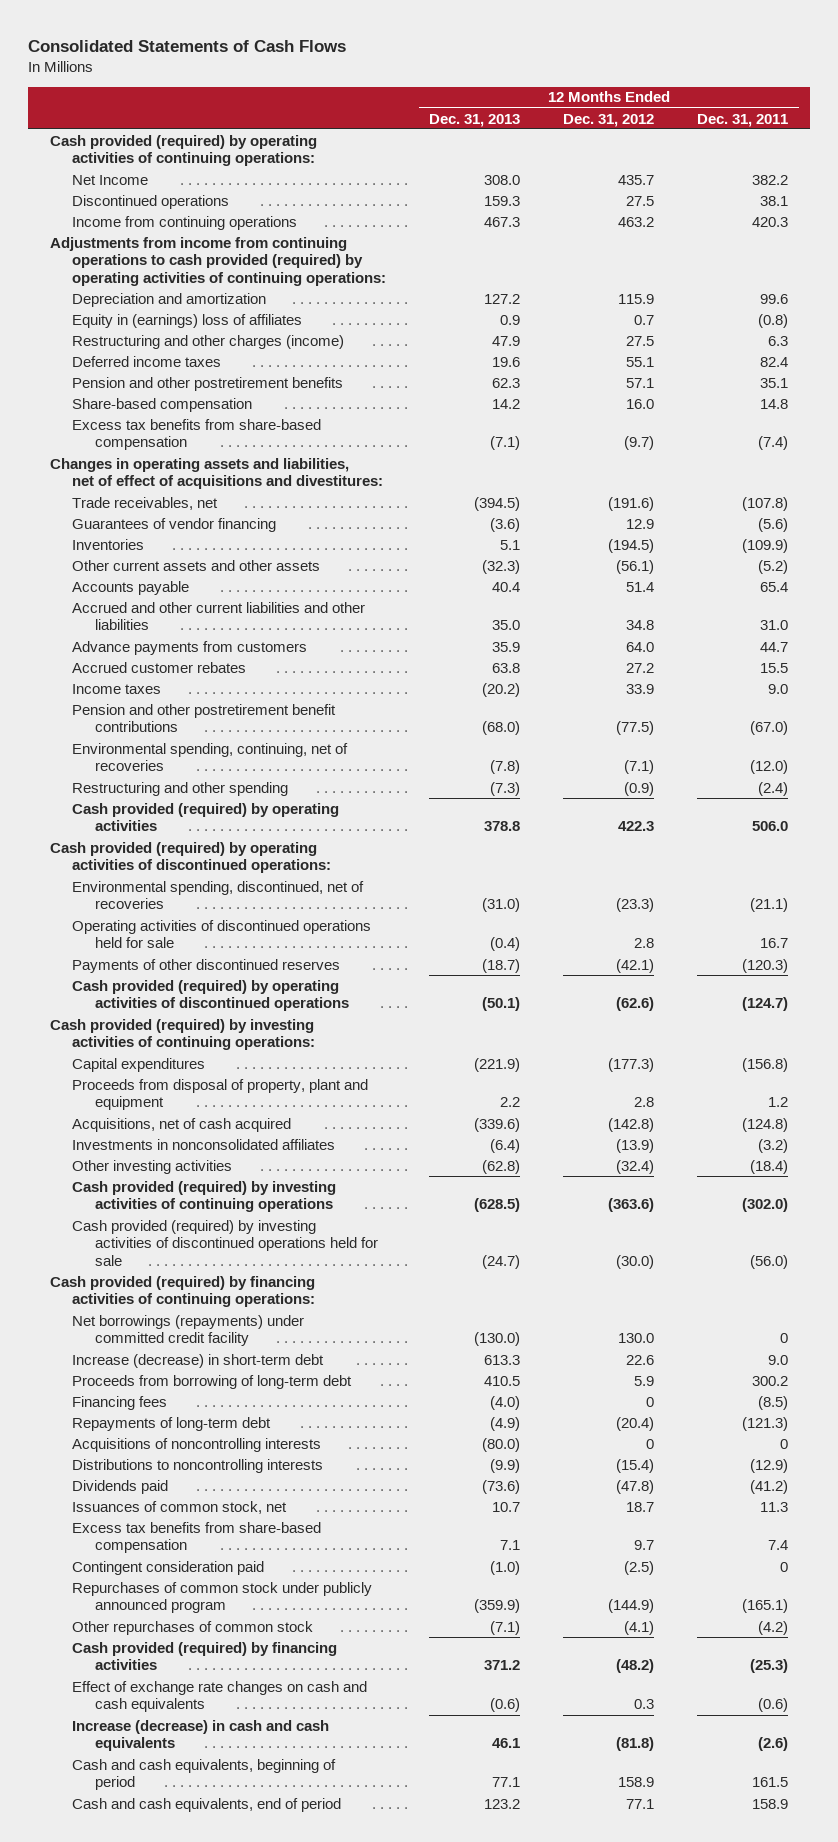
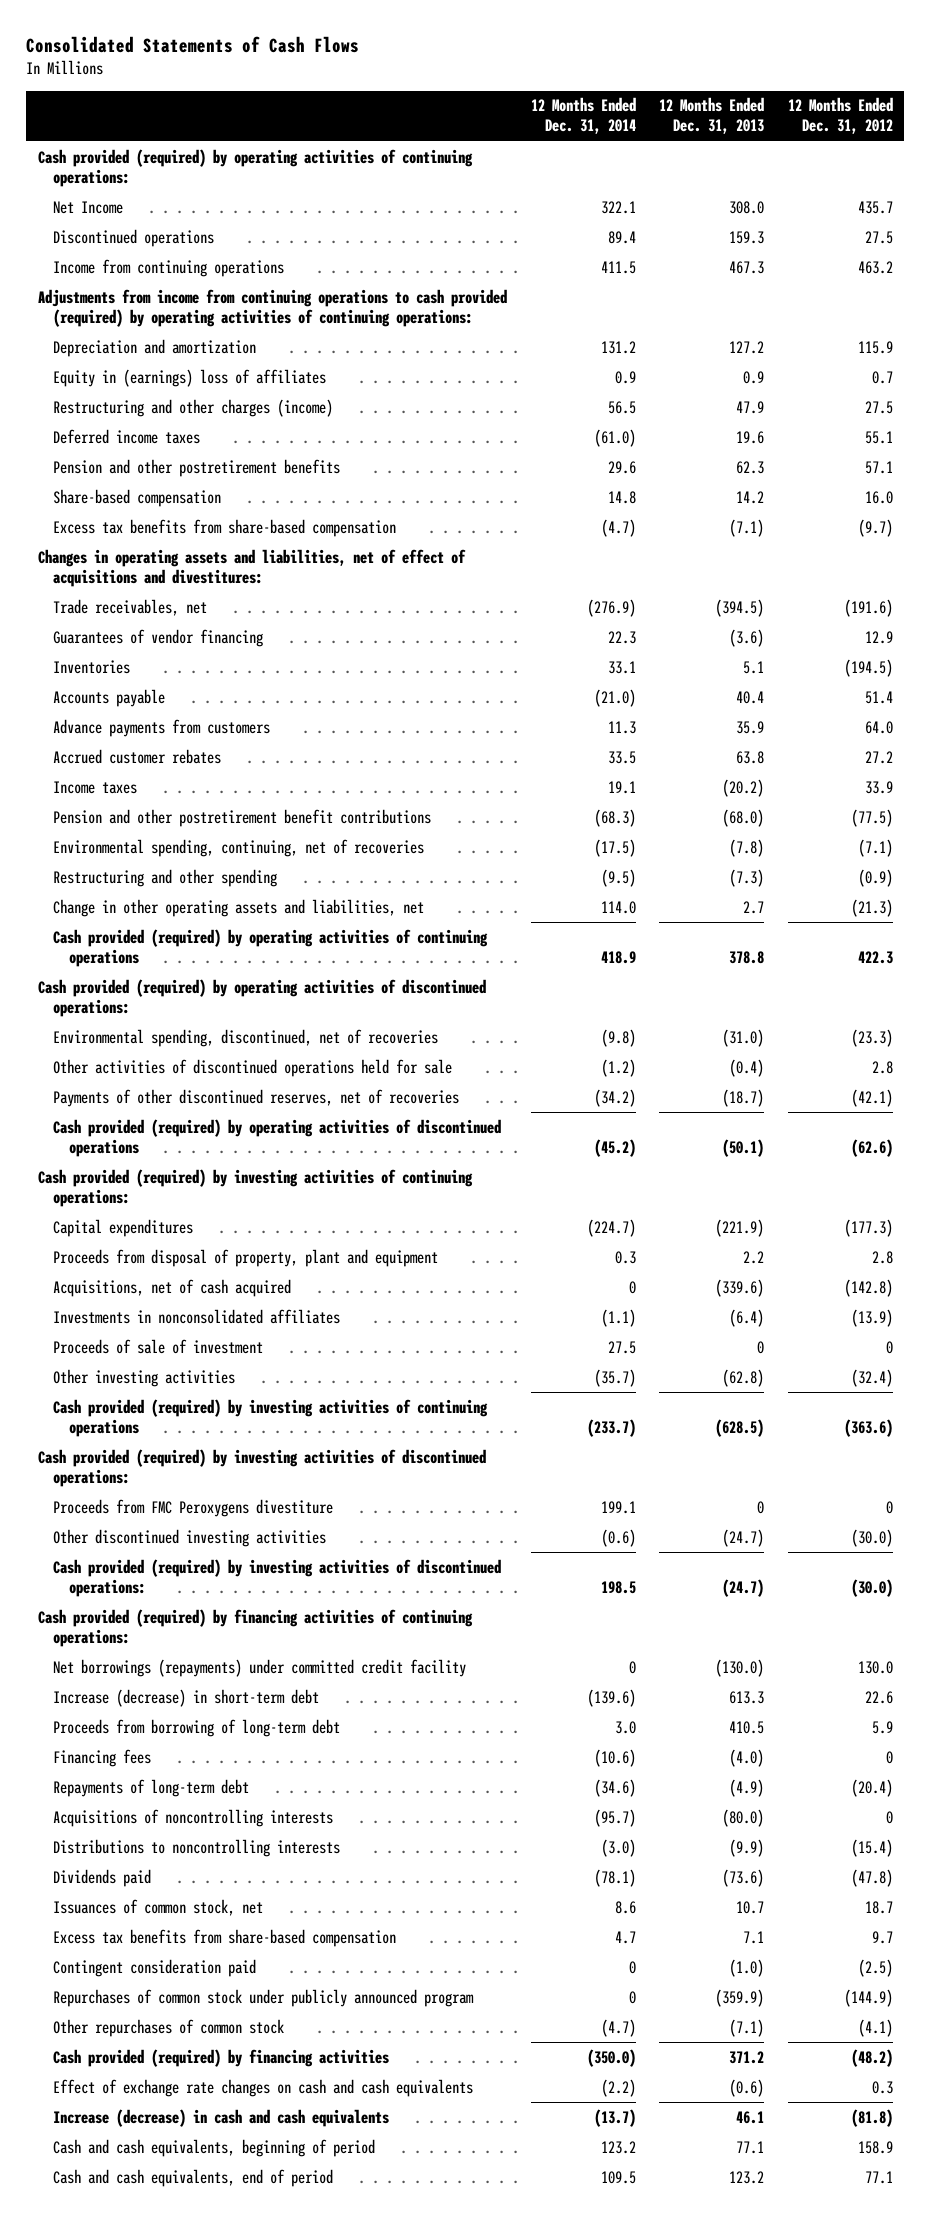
[697,113,789,127] Dec. 31, 2011 -> none
none -> [530,97,636,135] 12 Months Ended Dec. 31, 2014
[72,559,321,571] Other current assets and other assets -> none
[72,601,366,631] Accrued and other current liabilities and other liabilities -> none
none -> [53,898,425,917] Change in other operating assets and liabilities, net
[72,802,340,832] Cash provided (required) by operating activities -> [53,928,489,967] Cash provided (required) by operating activities of continuing operations
[72,919,372,949] Operating activities of discontinued operations held for sale -> [53,1058,453,1077] Other activities of discontinued operations held for sale
[72,958,341,973] Payments of other discontinued reserves -> [53,1088,460,1107] Payments of other discontinued reserves, net of recoveries
none -> [53,1338,264,1354] Proceeds of sale of investment
none -> [38,1448,487,1487] Cash provided (required) by investing activities of discontinued operations:
none -> [53,1498,334,1517] Proceeds from FMC Peroxygens divestiture
none -> [53,1528,327,1547] Other discontinued investing activities
[72,1219,379,1267] Cash provided (required) by investing activities of discontinued operations held for sale -> [53,1558,502,1597] Cash provided (required) by investing activities of discontinued operations:

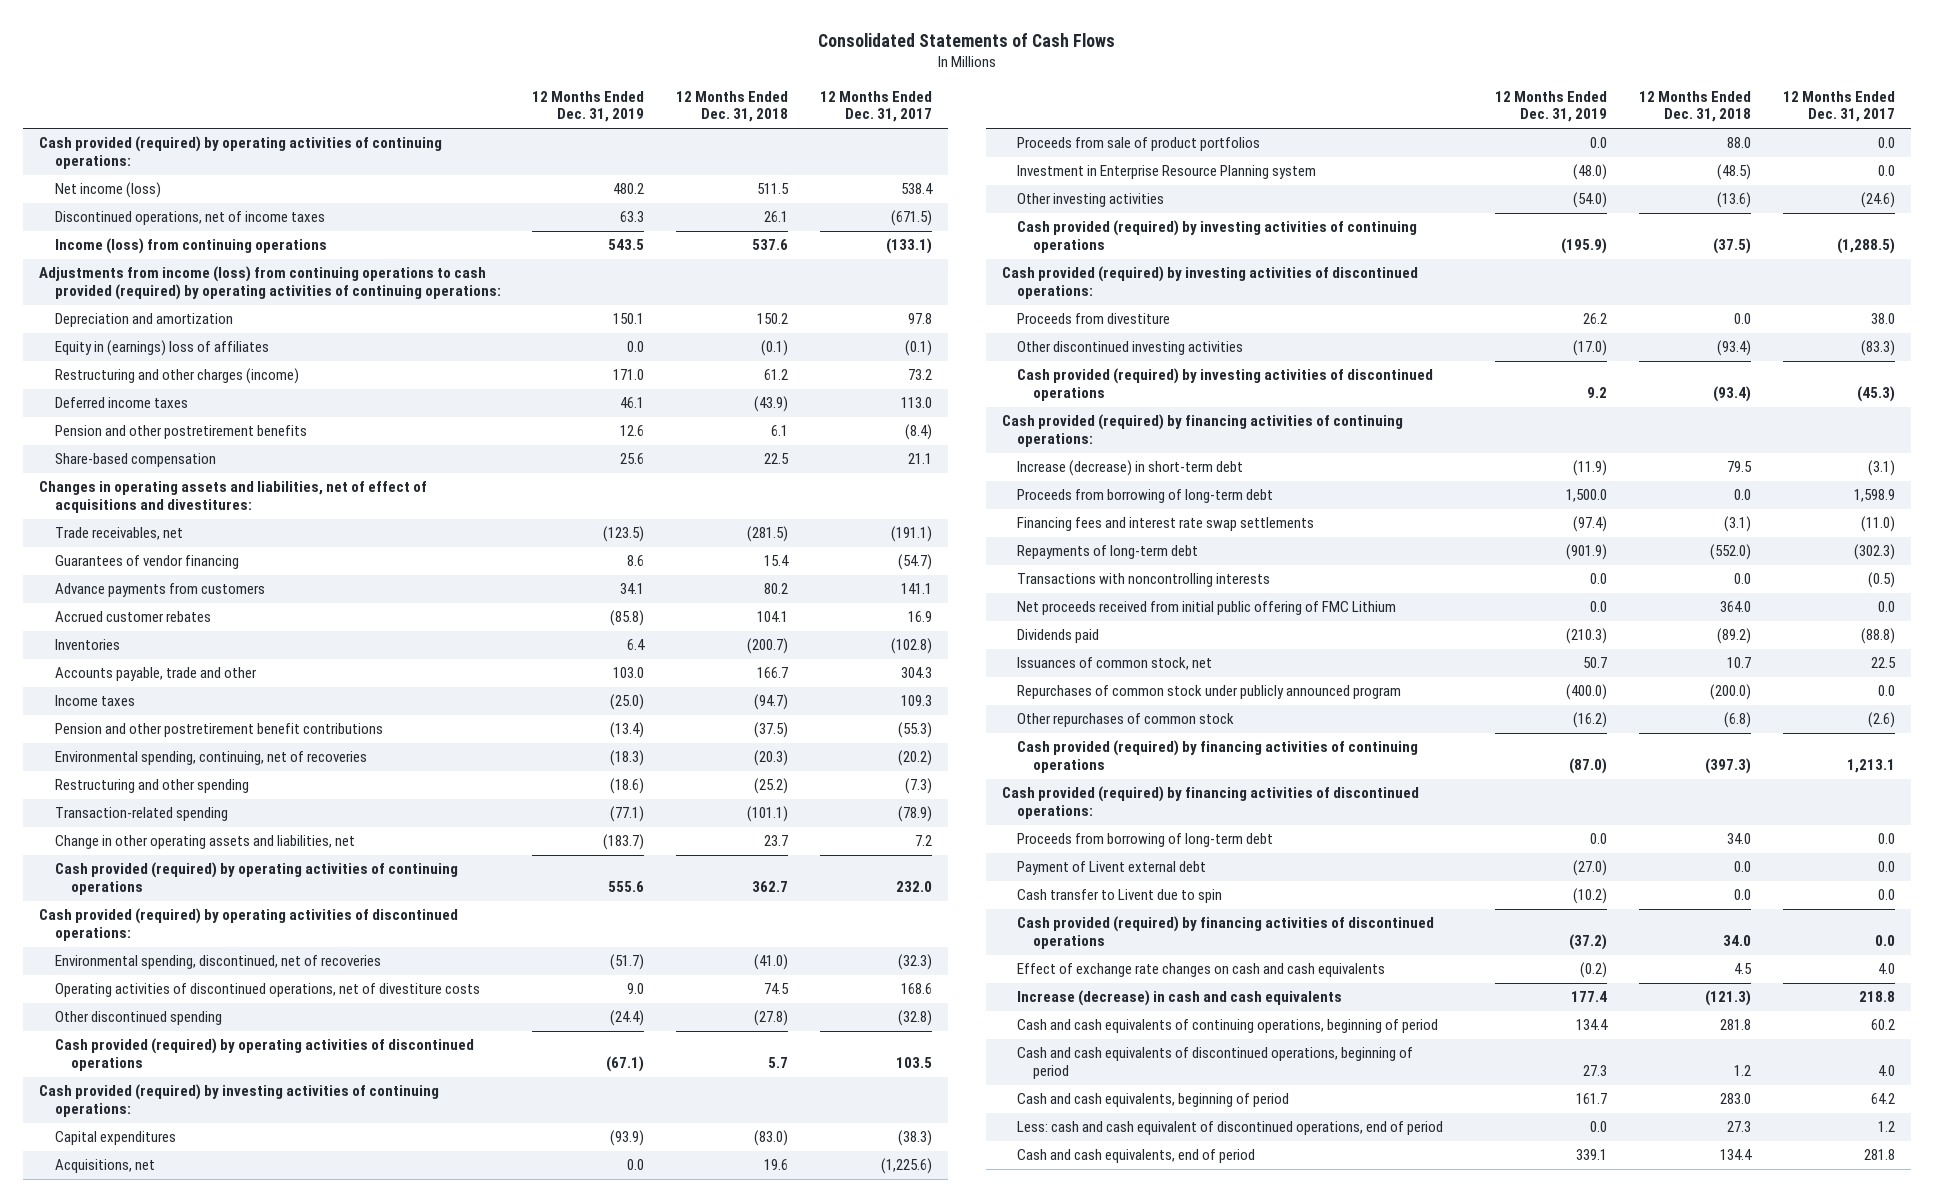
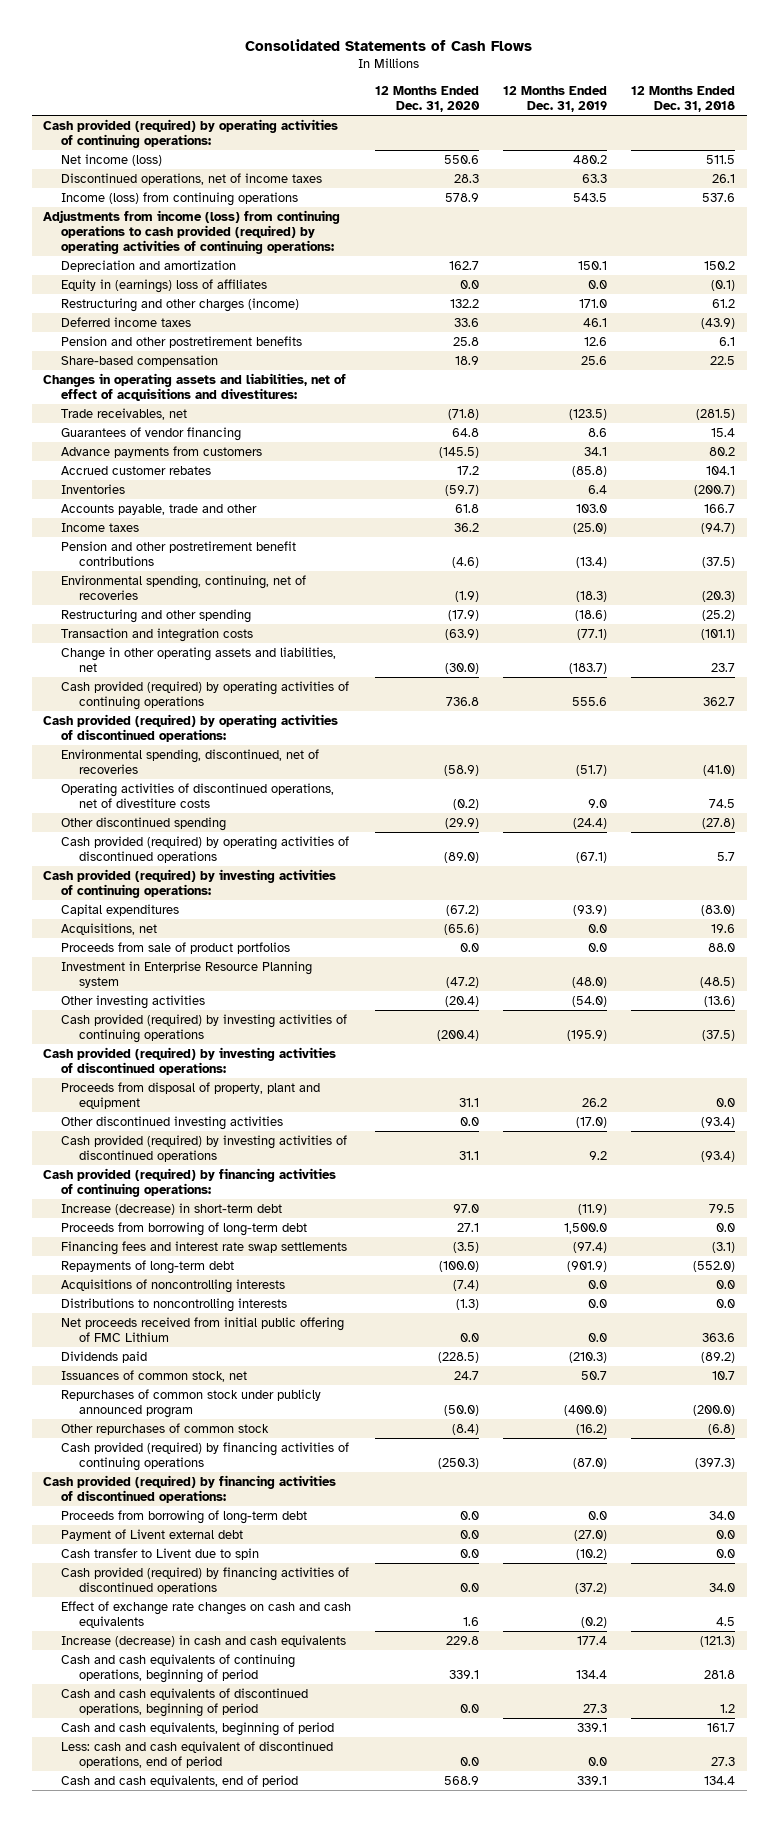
[820,90,933,123] 12 Months Ended Dec. 31, 2017 -> none
none -> [375,85,481,112] 12 Months Ended Dec. 31, 2020
[54,807,228,822] Transaction-related spending -> [61,627,254,642] Transaction and integration costs
[1017,313,1171,325] Proceeds from divestiture -> [61,1081,321,1109] Proceeds from disposal of property, plant and equipment
none -> [61,1278,286,1293] Acquisitions of noncontrolling interests
[1017,573,1271,588] Transactions with noncontrolling interests -> [61,1297,288,1312] Distributions to noncontrolling interests
[1720,601,1752,613] 364.0 -> [701,1332,735,1342] 363.6
[1576,1093,1608,1105] 161.7 -> [577,1722,608,1732] 339.1
[1720,1093,1752,1105] 283.0 -> [706,1722,735,1732] 161.7

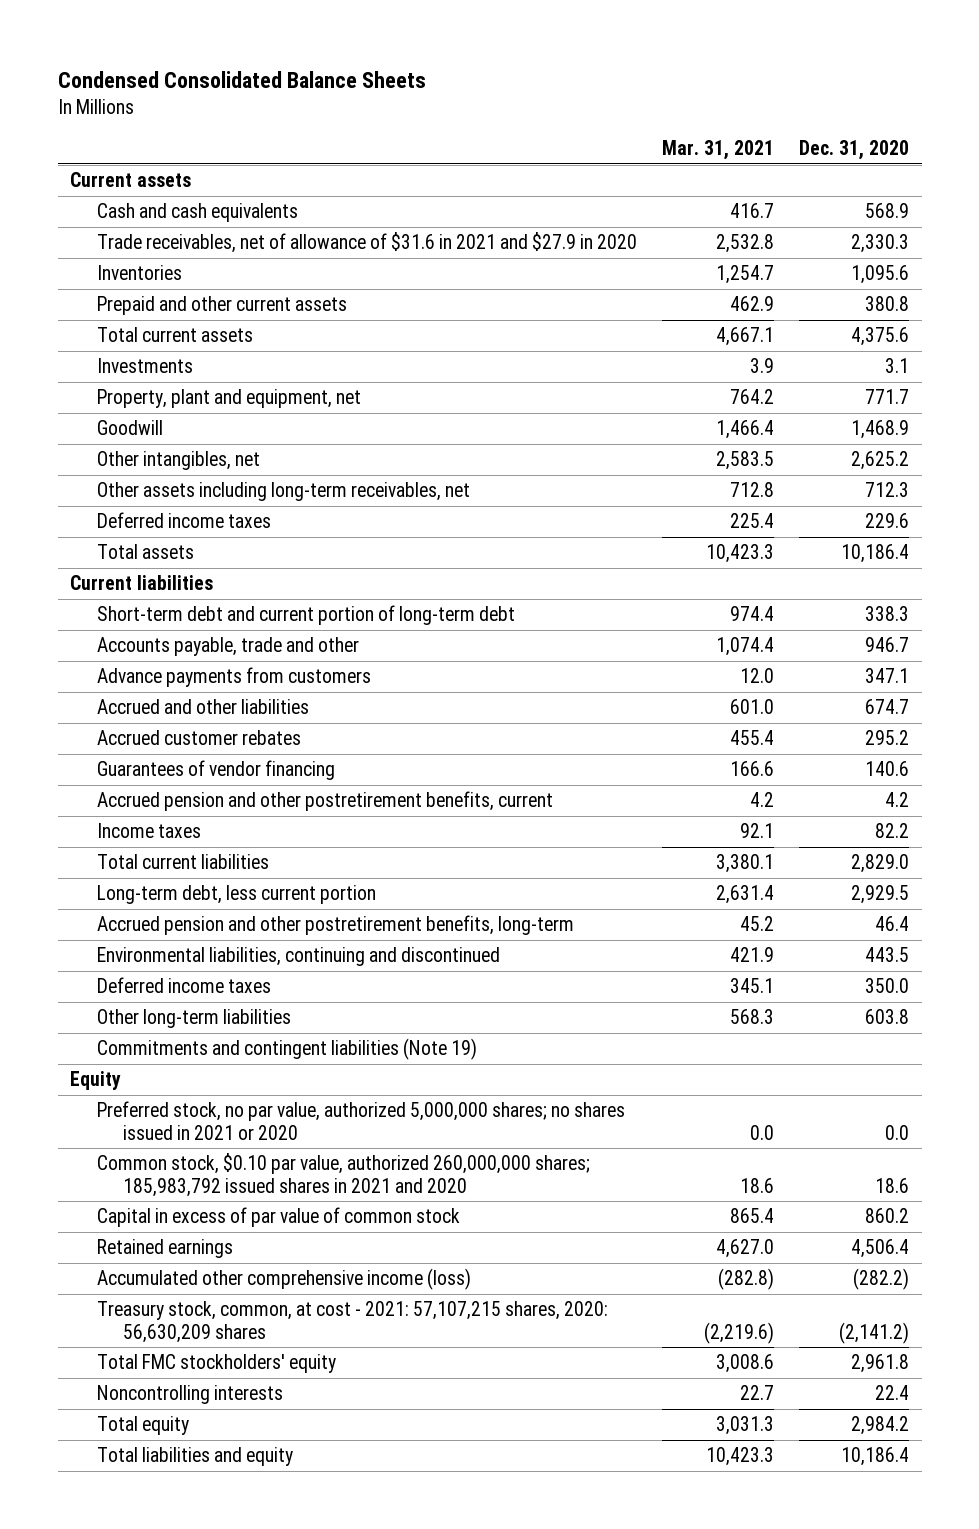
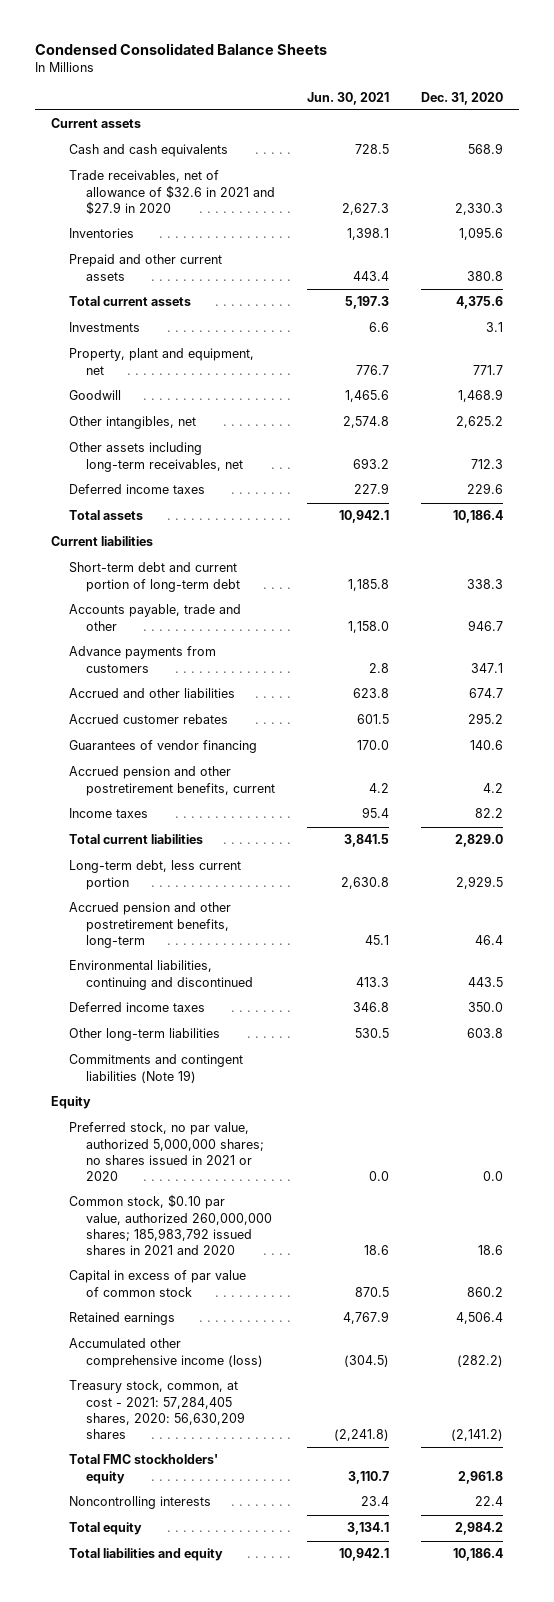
[661,140,774,161] Mar. 31, 2021 -> none
none -> [307,91,390,105] Jun. 30, 2021
[96,232,637,254] Trade receivables, net of allowance of $31.6 in 2021 and $27.9 in 2020 -> [68,170,276,215] Trade receivables, net of allowance of $32.6 in 2021 and $27.9 in 2020
[96,1301,608,1343] Treasury stock, common, at cost - 2021: 57,107,215 shares, 2020: 56,630,209 shares -> [68,1380,246,1439] Treasury stock, common, at cost - 2021: 57,284,405 shares, 2020: 56,630,209 shares

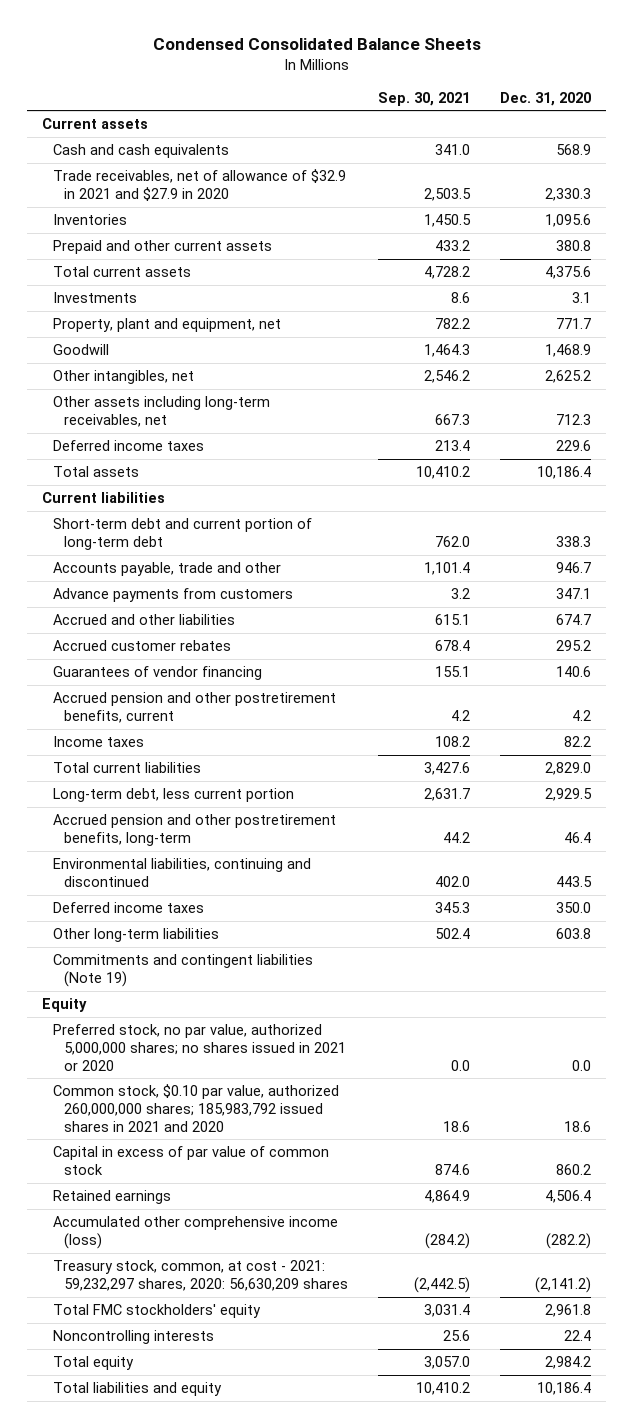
[307,91,390,105] Jun. 30, 2021 -> none
none -> [378,91,471,106] Sep. 30, 2021
[68,170,276,215] Trade receivables, net of allowance of $32.6 in 2021 and $27.9 in 2020 -> [53,169,347,201] Trade receivables, net of allowance of $32.9 in 2021 and $27.9 in 2020
[68,1380,246,1439] Treasury stock, common, at cost - 2021: 57,284,405 shares, 2020: 56,630,209 shares -> [53,1260,349,1291] Treasury stock, common, at cost - 2021: 59,232,297 shares, 2020: 56,630,209 shares

